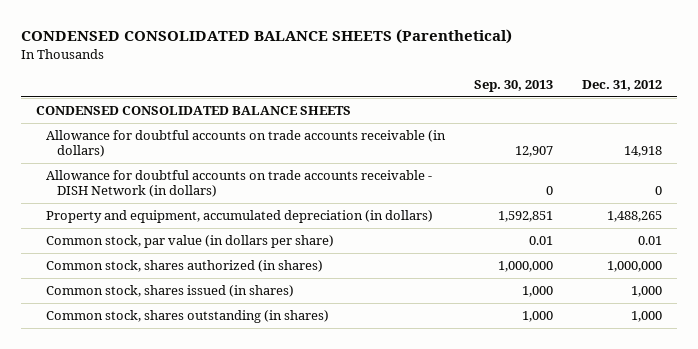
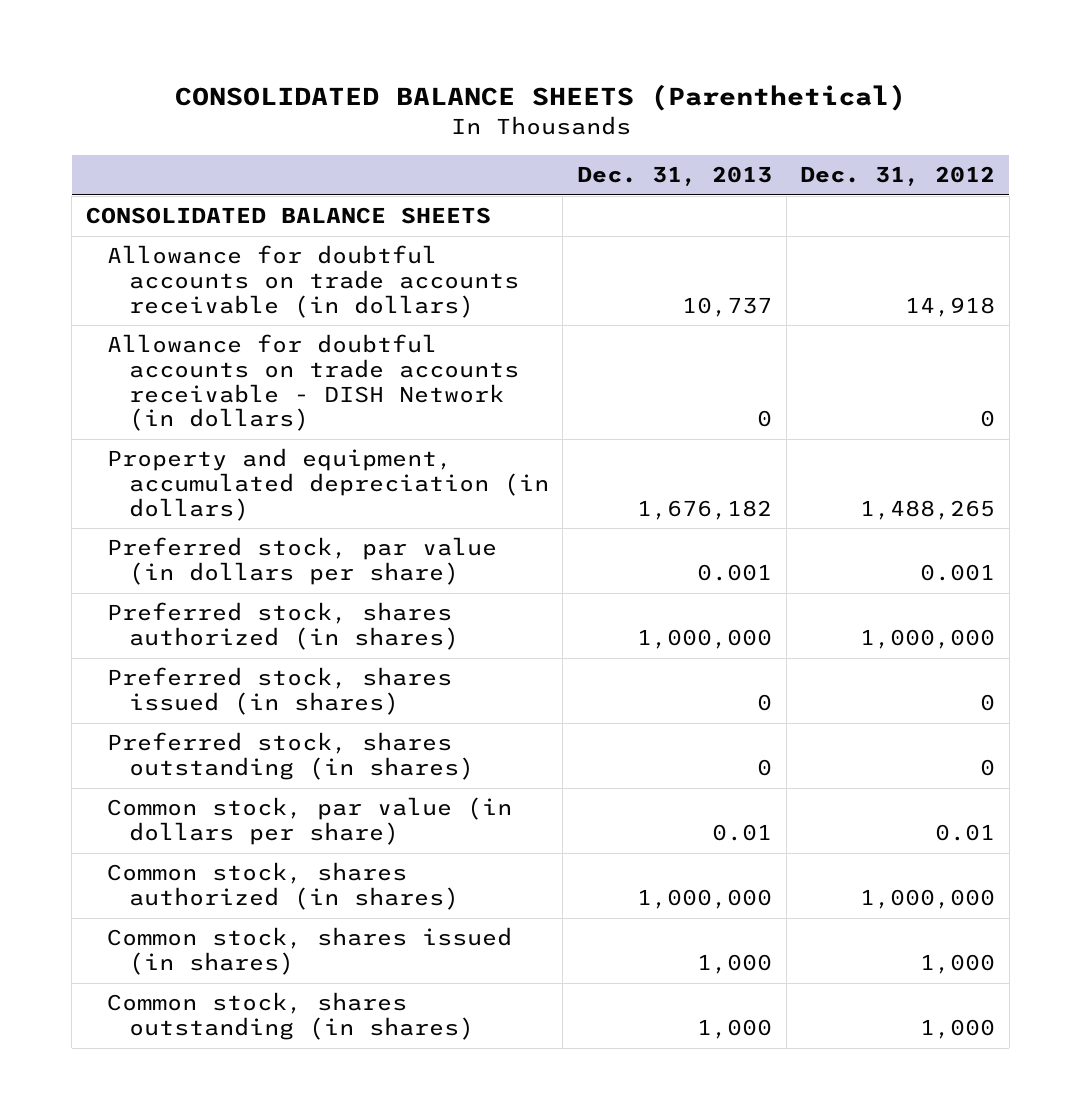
[21,29,513,45] CONDENSED CONSOLIDATED BALANCE SHEETS (Parenthetical) -> [174,83,906,111] CONSOLIDATED BALANCE SHEETS (Parenthetical)
[474,80,554,93] Sep. 30, 2013 -> none
none -> [577,166,773,187] Dec. 31, 2013
[35,106,351,116] CONDENSED CONSOLIDATED BALANCE SHEETS -> [86,207,492,225] CONSOLIDATED BALANCE SHEETS
none -> [107,537,498,586] Preferred stock, par value (in dollars per share)
none -> [107,602,459,651] Preferred stock, shares authorized (in shares)
none -> [107,667,453,716] Preferred stock, shares issued (in shares)
none -> [107,732,474,781] Preferred stock, shares outstanding (in shares)

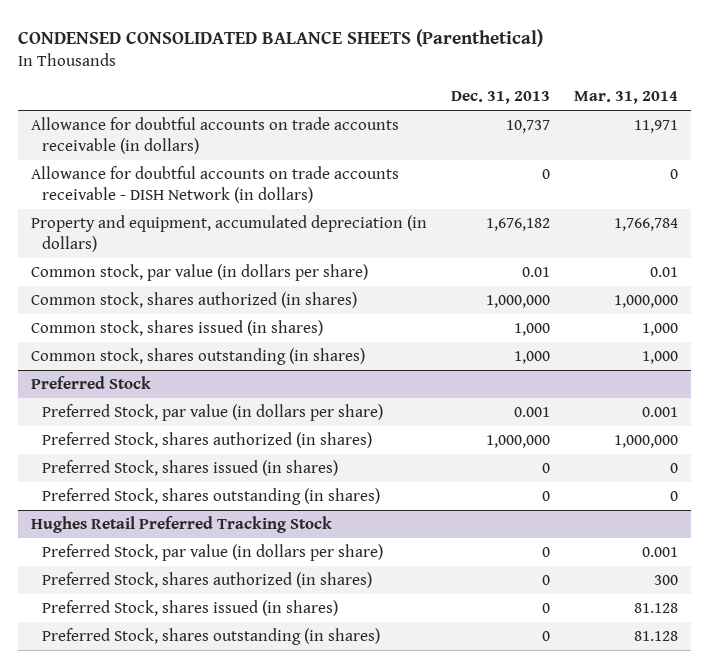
[174,83,906,111] CONSOLIDATED BALANCE SHEETS (Parenthetical) -> [18,28,544,47] CONDENSED CONSOLIDATED BALANCE SHEETS (Parenthetical)
[800,166,996,187] Dec. 31, 2012 -> none
none -> [574,91,679,105] Mar. 31, 2014
[86,207,492,225] CONSOLIDATED BALANCE SHEETS -> none
[107,537,498,586] Preferred stock, par value (in dollars per share) -> none
[107,602,459,651] Preferred stock, shares authorized (in shares) -> none
[107,667,453,716] Preferred stock, shares issued (in shares) -> none
[107,732,474,781] Preferred stock, shares outstanding (in shares) -> none
none -> [30,376,151,390] Preferred Stock
none -> [42,404,384,422] Preferred Stock, par value (in dollars per share)
none -> [42,432,373,449] Preferred Stock, shares authorized (in shares)
none -> [42,460,339,477] Preferred Stock, shares issued (in shares)
none -> [42,488,381,506] Preferred Stock, shares outstanding (in shares)
none -> [30,516,332,534] Hughes Retail Preferred Tracking Stock
none -> [42,544,384,562] Preferred Stock, par value (in dollars per share)
none -> [42,572,373,589] Preferred Stock, shares authorized (in shares)
none -> [42,600,339,617] Preferred Stock, shares issued (in shares)
none -> [42,628,381,646] Preferred Stock, shares outstanding (in shares)

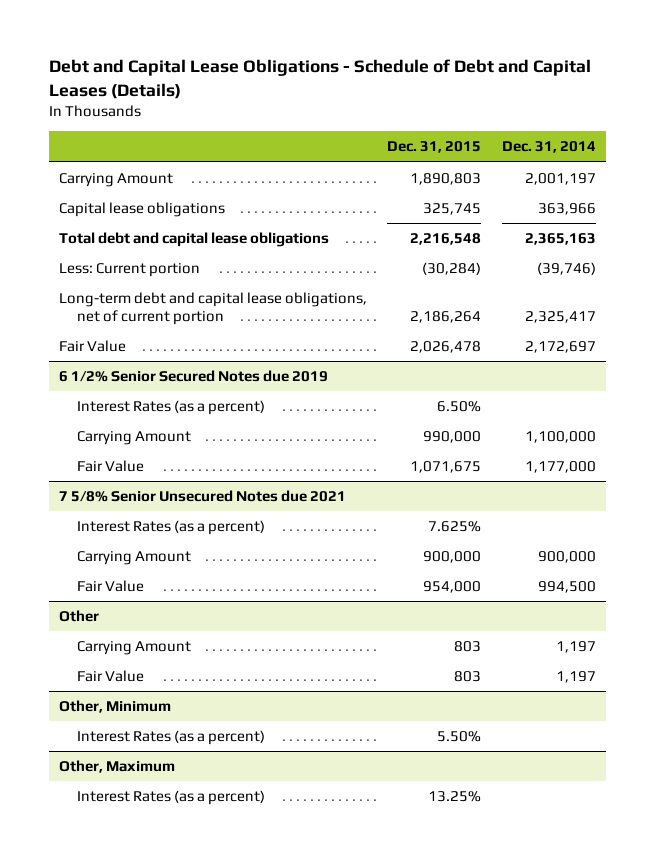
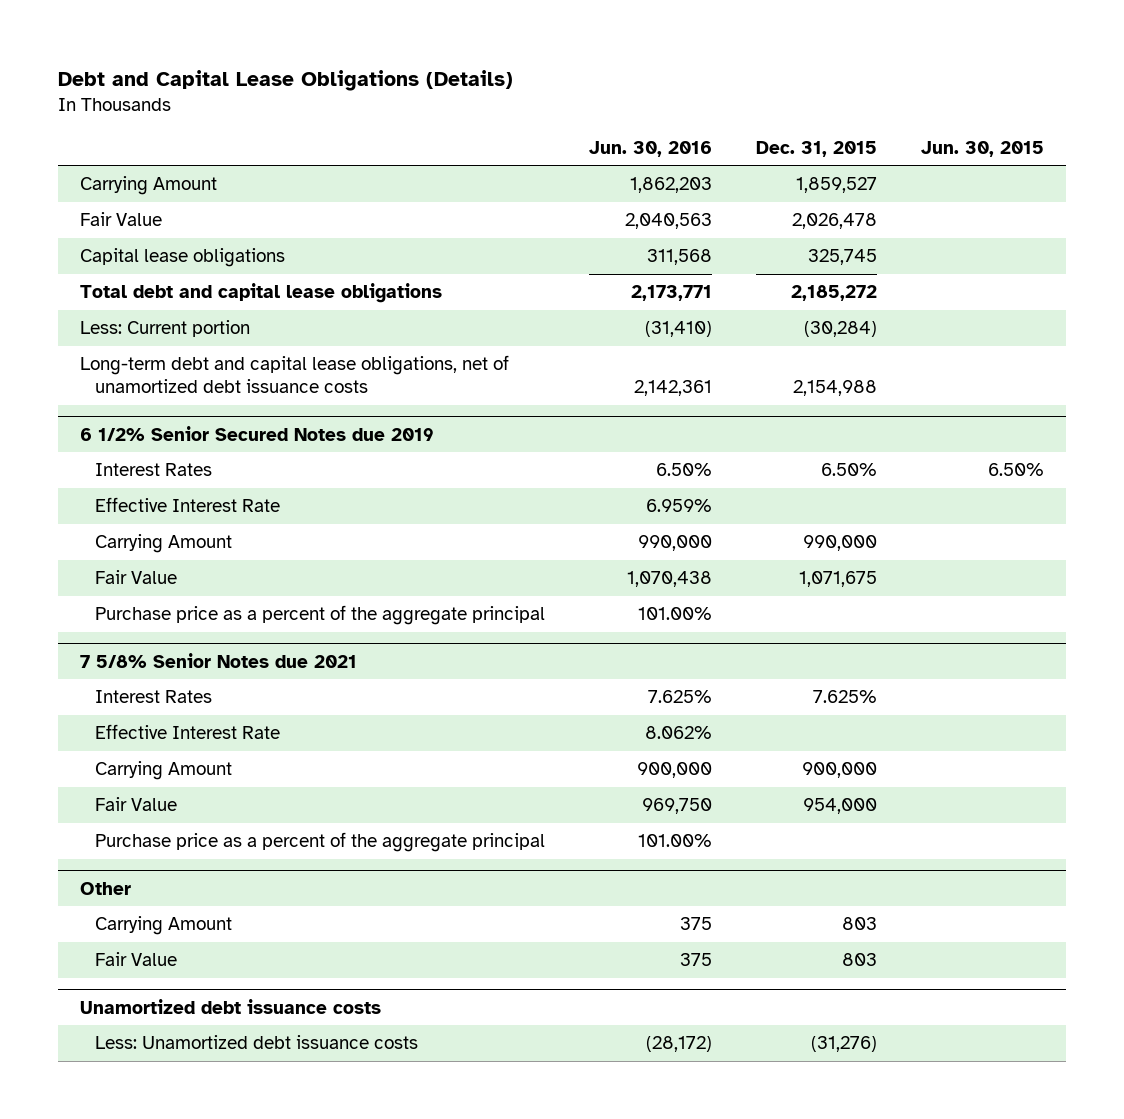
[48,59,591,99] Debt and Capital Lease Obligations - Schedule of Debt and Capital Leases (Details) -> [57,70,513,92] Debt and Capital Lease Obligations (Details)
[501,141,596,154] Dec. 31, 2014 -> none
none -> [589,140,713,157] Jun. 30, 2016
none -> [921,140,1045,157] Jun. 30, 2015
[410,172,482,185] 1,890,803 -> [796,177,878,194] 1,859,527
[59,339,127,352] Fair Value -> [79,212,162,227] Fair Value
[410,232,482,245] 2,216,548 -> [791,285,878,302] 2,185,272
[59,291,368,326] Long-term debt and capital lease obligations, net of current portion -> [79,355,509,394] Long-term debt and capital lease obligations, net of unamortized debt issuance costs
[410,311,482,324] 2,186,264 -> [793,380,878,397] 2,154,988
[77,399,266,415] Interest Rates (as a percent) -> [94,463,212,477] Interest Rates
none -> [94,497,280,513] Effective Interest Rate
none -> [94,605,545,626] Purchase price as a percent of the aggregate principal
[59,489,347,502] 7 5/8% Senior Unsecured Notes due 2021 -> [79,652,357,668] 7 5/8% Senior Notes due 2021
[77,519,266,535] Interest Rates (as a percent) -> [94,690,212,704] Interest Rates
none -> [94,724,280,740] Effective Interest Rate
none -> [94,832,545,853] Purchase price as a percent of the aggregate principal
[59,699,172,713] Other, Minimum -> none
[77,729,266,745] Interest Rates (as a percent) -> none
[59,759,176,773] Other, Maximum -> none
[77,789,266,805] Interest Rates (as a percent) -> none
none -> [79,998,381,1014] Unamortized debt issuance costs
none -> [94,1035,418,1050] Less: Unamortized debt issuance costs

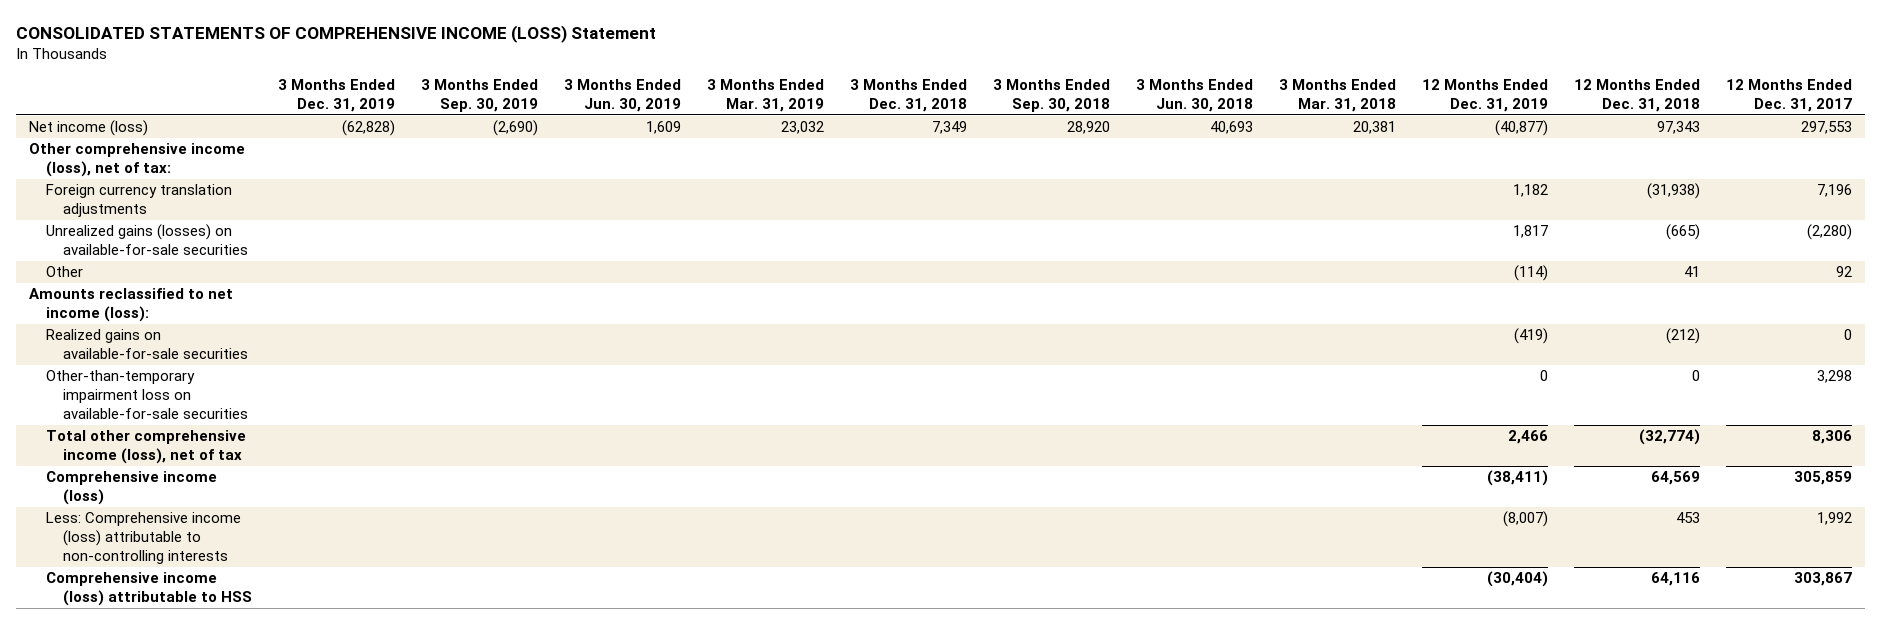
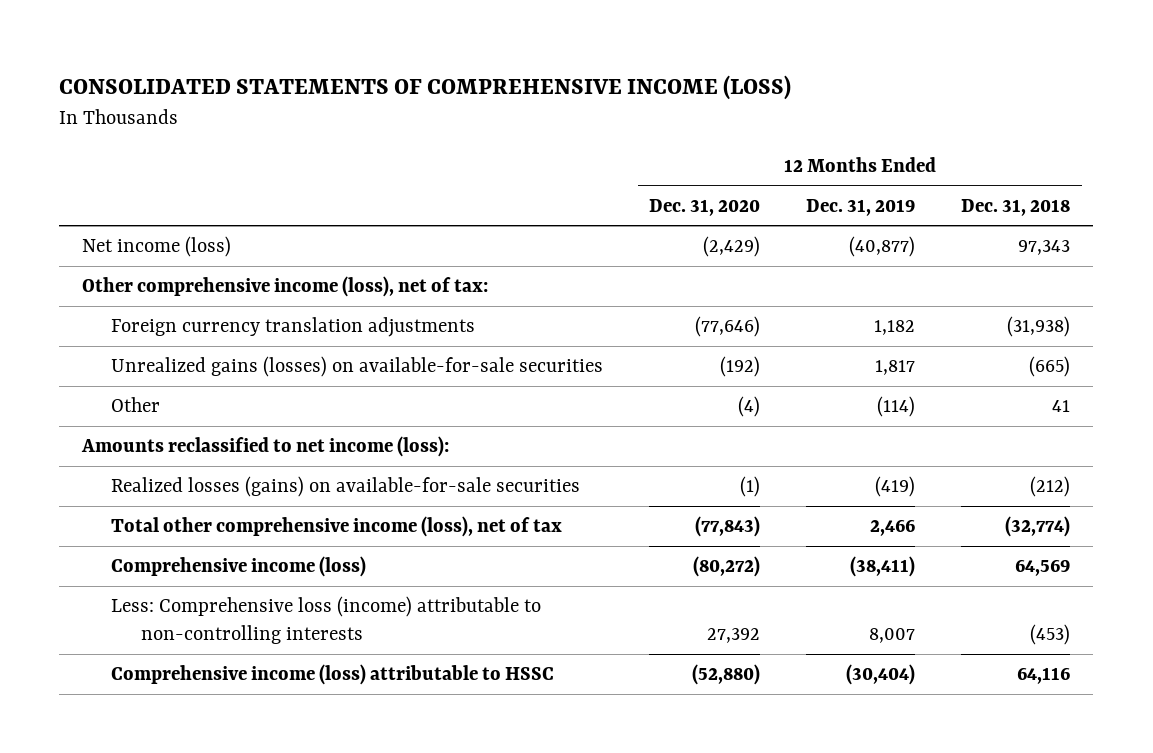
[16,25,657,44] CONSOLIDATED STATEMENTS OF COMPREHENSIVE INCOME (LOSS) Statement -> [59,74,792,100] CONSOLIDATED STATEMENTS OF COMPREHENSIVE INCOME (LOSS)
[278,79,396,113] 3 Months Ended Dec. 31, 2019 -> none
[421,79,539,113] 3 Months Ended Sep. 30, 2019 -> none
[564,79,682,113] 3 Months Ended Jun. 30, 2019 -> none
[707,79,825,113] 3 Months Ended Mar. 31, 2019 -> none
[850,79,968,113] 3 Months Ended Dec. 31, 2018 -> none
[992,79,1110,113] 3 Months Ended Sep. 30, 2018 -> none
[1135,79,1253,113] 3 Months Ended Jun. 30, 2018 -> none
[1278,79,1396,113] 3 Months Ended Mar. 31, 2018 -> none
[1725,79,1852,113] 12 Months Ended Dec. 31, 2017 -> none
none -> [649,198,761,216] Dec. 31, 2020
[46,370,249,419] Other-than-temporary impairment loss on available-for-sale securities -> none
[46,329,249,360] Realized gains on available-for-sale securities -> [111,476,581,498] Realized losses (gains) on available-for-sale securities
[46,512,242,564] Less: Comprehensive income (loss) attributable to non-controlling interests -> [111,596,542,645] Less: Comprehensive loss (income) attributable to non-controlling interests
[1502,511,1548,528] (8,007) -> [869,628,916,644] 8,007
[1675,512,1700,524] 453 -> [1030,624,1071,646] (453)
[46,572,253,607] Comprehensive income (loss) attributable to HSS -> [111,664,555,686] Comprehensive income (loss) attributable to HSSC

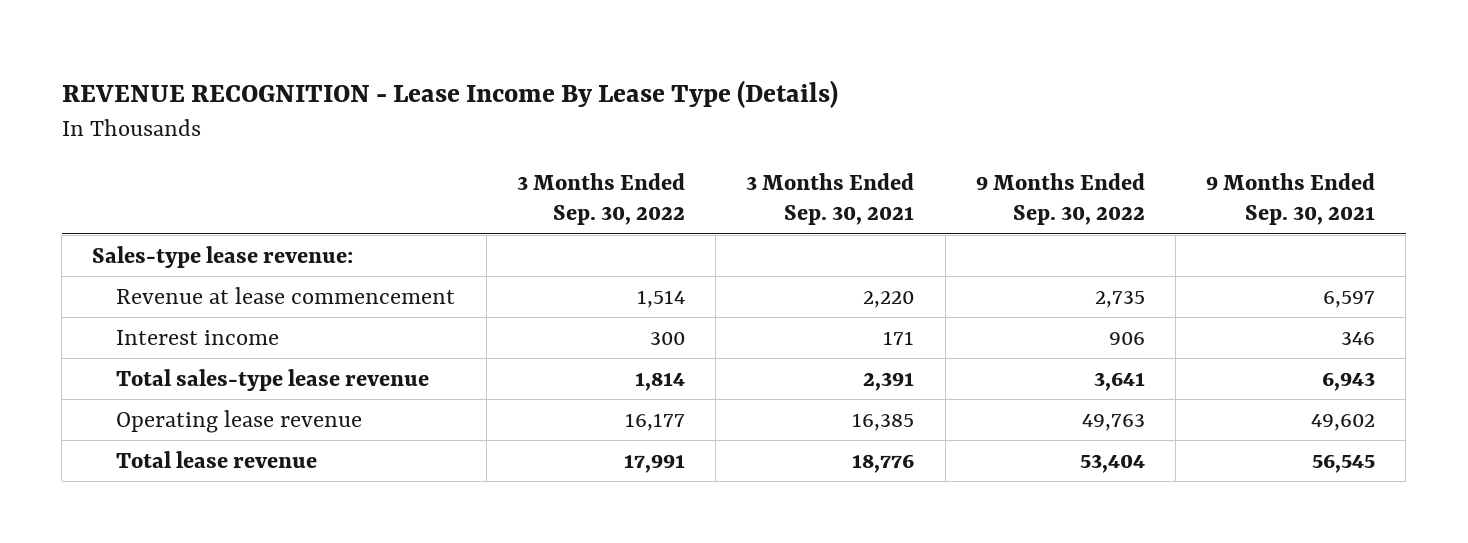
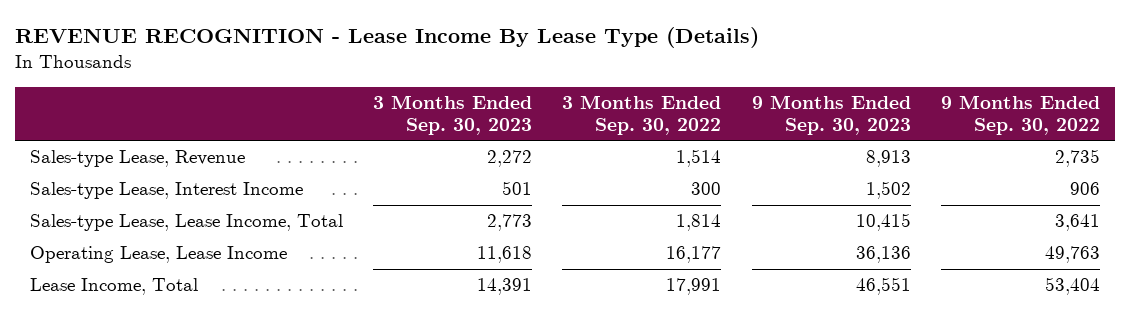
[746,172,915,226] 3 Months Ended Sep. 30, 2021 -> none
[1206,172,1376,226] 9 Months Ended Sep. 30, 2021 -> none
none -> [373,94,533,135] 3 Months Ended Sep. 30, 2023
none -> [751,94,911,135] 9 Months Ended Sep. 30, 2023
[92,246,354,269] Sales-type lease revenue: -> none
[116,287,456,305] Revenue at lease commencement -> [30,150,246,168] Sales-type Lease, Revenue
[116,330,280,346] Interest income -> [30,182,304,200] Sales-type Lease, Interest Income
[116,369,430,392] Total sales-type lease revenue -> [30,214,344,232] Sales-type Lease, Lease Income, Total
[116,410,363,434] Operating lease revenue -> [30,246,288,264] Operating Lease, Lease Income
[116,451,318,469] Total lease revenue -> [30,278,199,296] Lease Income, Total

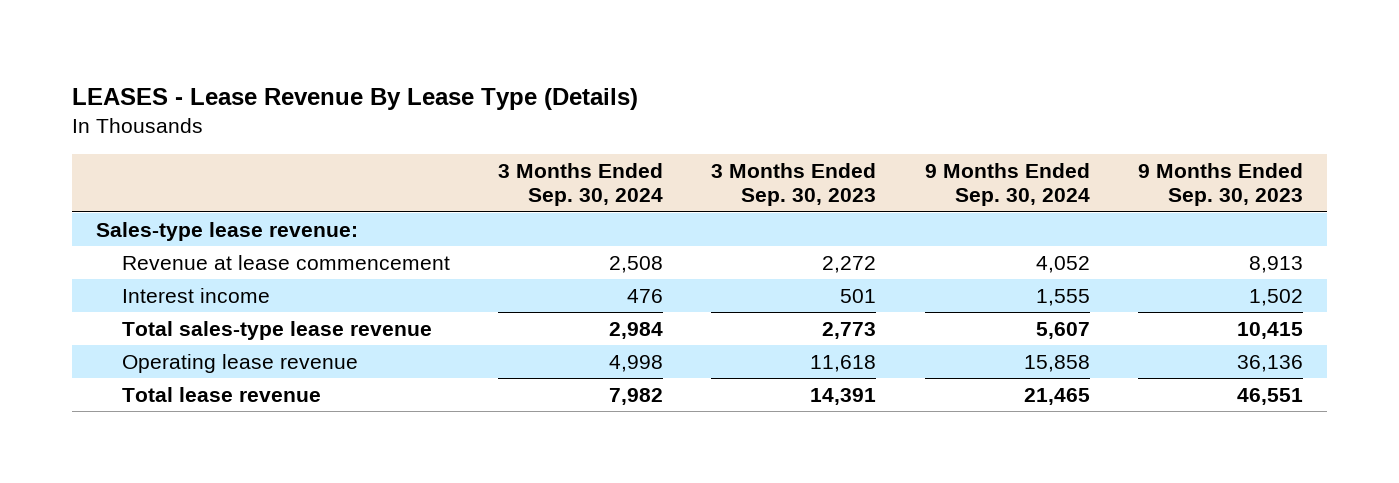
[14,27,759,49] REVENUE RECOGNITION - Lease Income By Lease Type (Details) -> [72,87,639,110] LEASES - Lease Revenue By Lease Type (Details)
[562,94,722,135] 3 Months Ended Sep. 30, 2022 -> none
[940,94,1100,135] 9 Months Ended Sep. 30, 2022 -> none
none -> [498,162,664,207] 3 Months Ended Sep. 30, 2024
none -> [924,162,1090,207] 9 Months Ended Sep. 30, 2024
none -> [96,221,359,241] Sales-type lease revenue:
[30,150,246,168] Sales-type Lease, Revenue -> [121,254,450,270] Revenue at lease commencement
[30,182,304,200] Sales-type Lease, Interest Income -> [121,287,270,303] Interest income
[30,214,344,232] Sales-type Lease, Lease Income, Total -> [121,320,432,340] Total sales-type lease revenue
[30,246,288,264] Operating Lease, Lease Income -> [121,353,358,373] Operating lease revenue
[30,278,199,296] Lease Income, Total -> [121,386,321,402] Total lease revenue

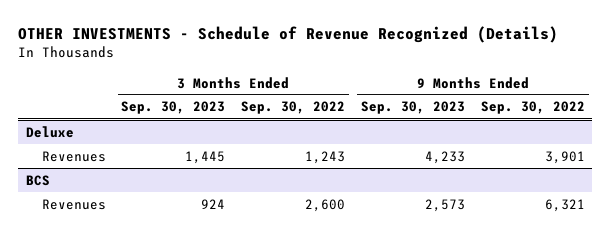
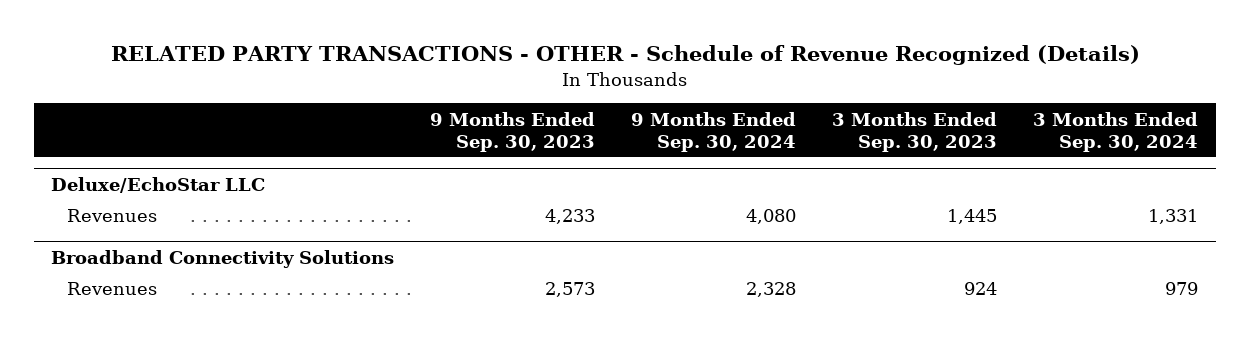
[18,26,559,44] OTHER INVESTMENTS - Schedule of Revenue Recognized (Details) -> [110,45,1140,66] RELATED PARTY TRANSACTIONS - OTHER - Schedule of Revenue Recognized (Details)
[241,101,346,115] Sep. 30, 2022 -> none
[480,101,585,115] Sep. 30, 2022 -> none
none -> [631,111,797,152] 9 Months Ended Sep. 30, 2024
none -> [1032,111,1198,152] 3 Months Ended Sep. 30, 2024
[26,125,75,138] Deluxe -> [51,177,266,194] Deluxe/EchoStar LLC
[26,174,51,186] BCS -> [51,250,395,269] Broadband Connectivity Solutions

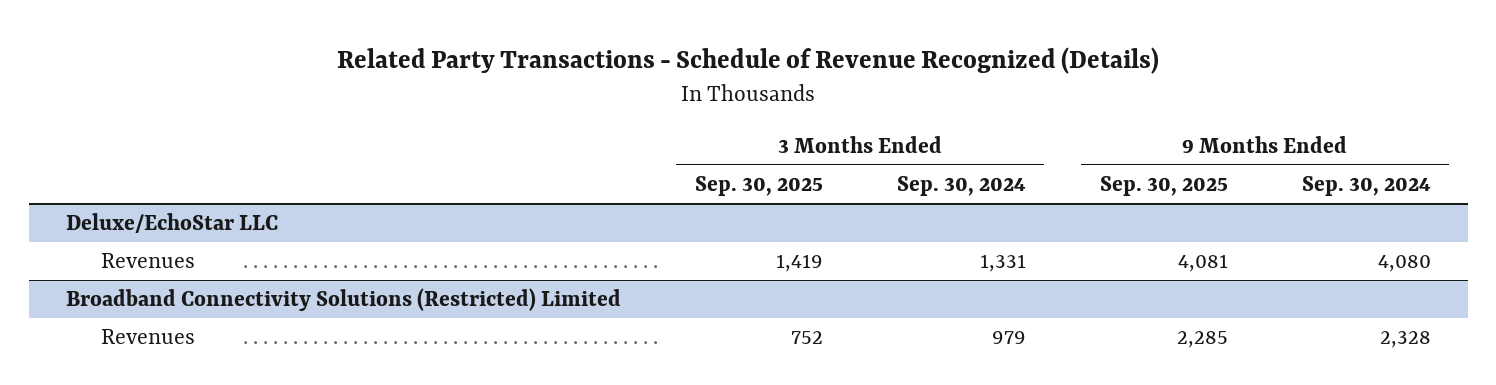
[110,45,1140,66] RELATED PARTY TRANSACTIONS - OTHER - Schedule of Revenue Recognized (Details) -> [337,46,1160,74] Related Party Transactions - Schedule of Revenue Recognized (Details)
[430,111,596,152] 9 Months Ended Sep. 30, 2023 -> none
[831,111,997,152] 3 Months Ended Sep. 30, 2023 -> none
none -> [694,176,823,197] Sep. 30, 2025
none -> [1099,176,1228,197] Sep. 30, 2025
[51,250,395,269] Broadband Connectivity Solutions -> [65,288,621,312] Broadband Connectivity Solutions (Restricted) Limited

